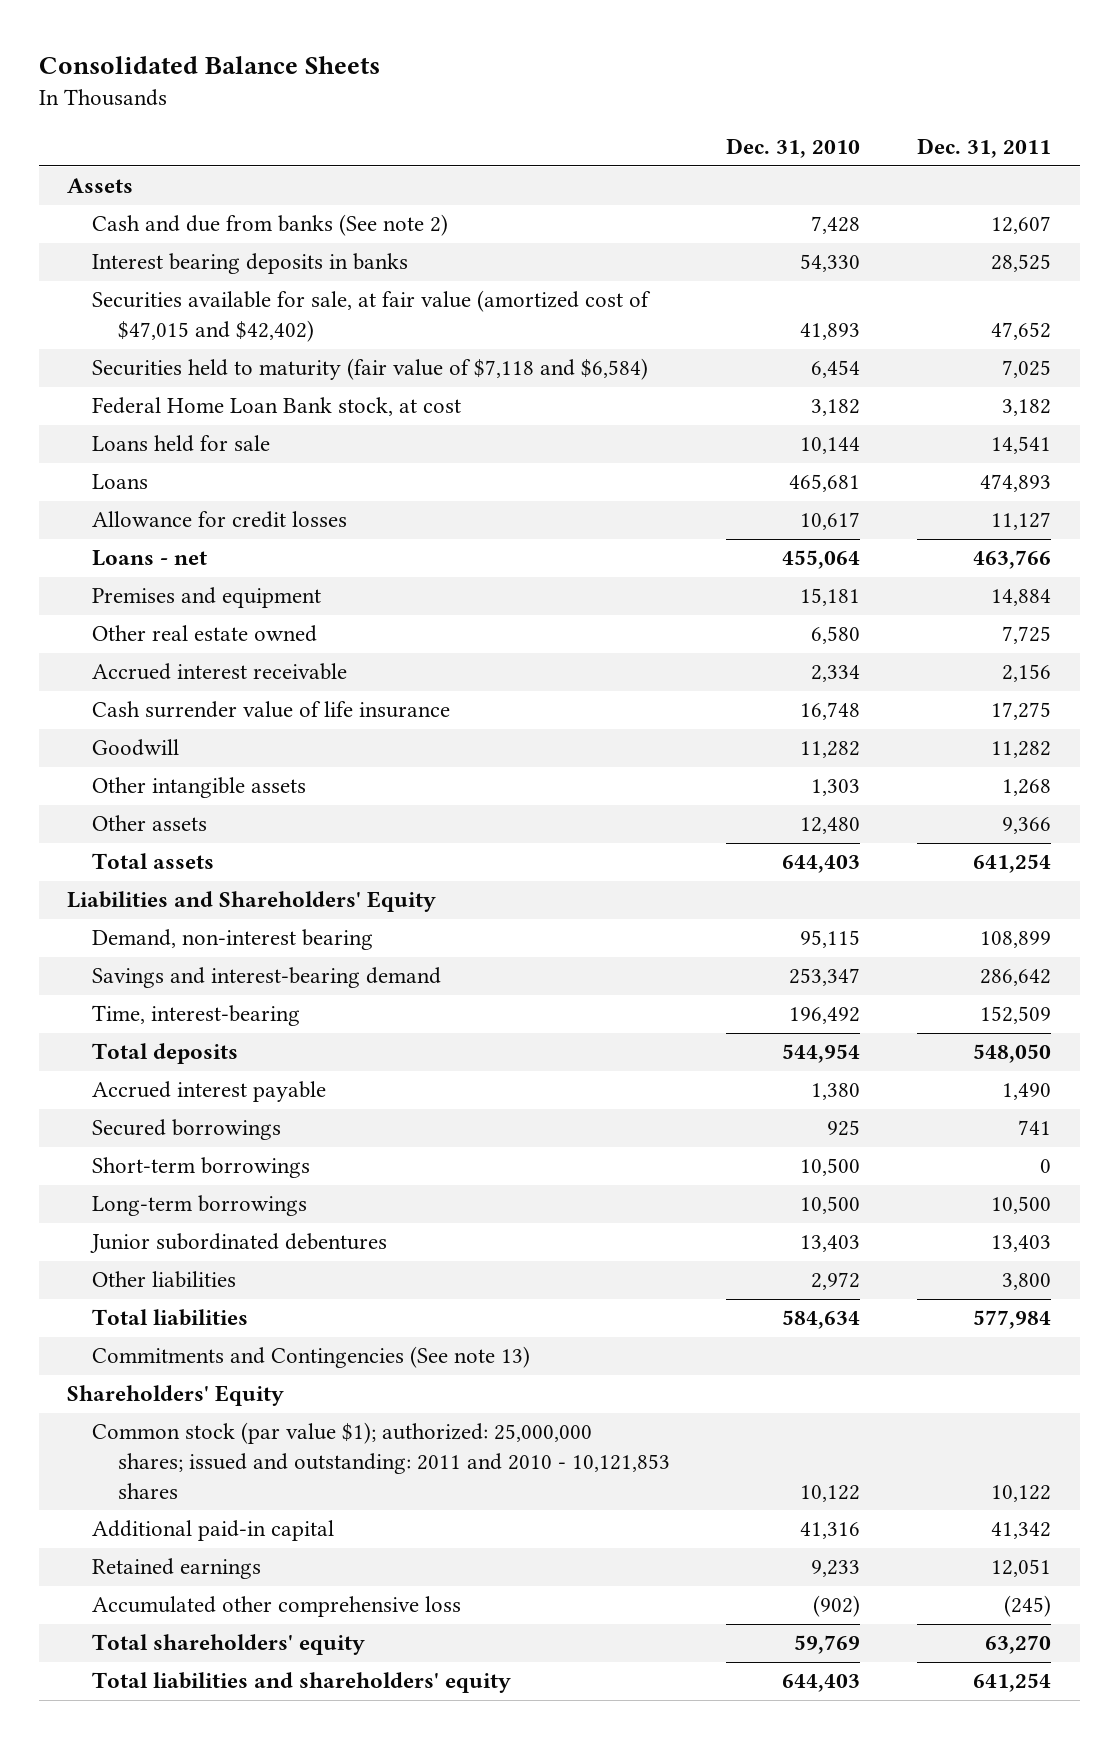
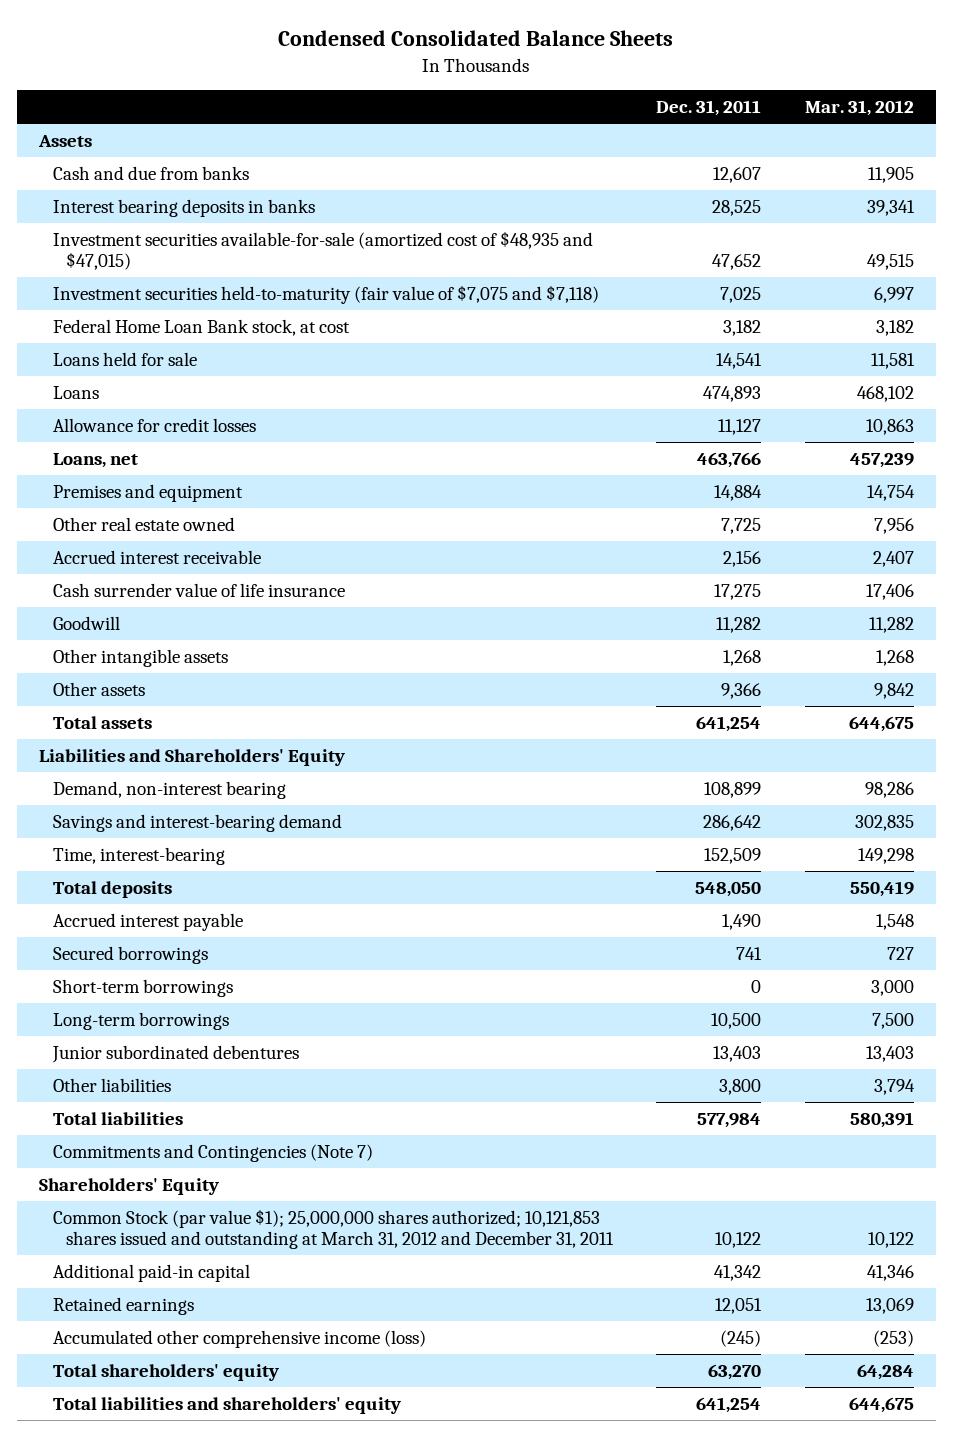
[38,56,380,75] Consolidated Balance Sheets -> [278,30,674,47] Condensed Consolidated Balance Sheets
[726,138,861,159] Dec. 31, 2010 -> none
none -> [804,100,914,117] Mar. 31, 2012
[92,214,449,237] Cash and due from banks (See note 2) -> [52,165,249,180] Cash and due from banks
[92,290,652,343] Securities available for sale, at fair value (amortized cost of $47,015 and $42,402) -> [52,230,593,271] Investment securities available-for-sale (amortized cost of $48,935 and $47,015)
[92,358,649,381] Securities held to maturity (fair value of $7,118 and $6,584) -> [52,284,599,304] Investment securities held-to-maturity (fair value of $7,075 and $7,118)
[92,550,208,567] Loans - net -> [52,452,138,468] Loans, net
[92,1346,531,1369] Commitments and Contingencies (See note 13) -> [52,1143,373,1162] Commitments and Contingencies (Note 7)
[92,1422,670,1499] Common stock (par value $1); authorized: 25,000,000 shares; issued and outstanding: 2011 and 2010 - 10,121,853 shares -> [52,1208,615,1250] Common Stock (par value $1); 25,000,000 shares authorized; 10,121,853 shares issued and outstanding at March 31, 2012 and December 31, 2011
[92,1596,462,1618] Accumulated other comprehensive loss -> [52,1329,426,1348] Accumulated other comprehensive income (loss)

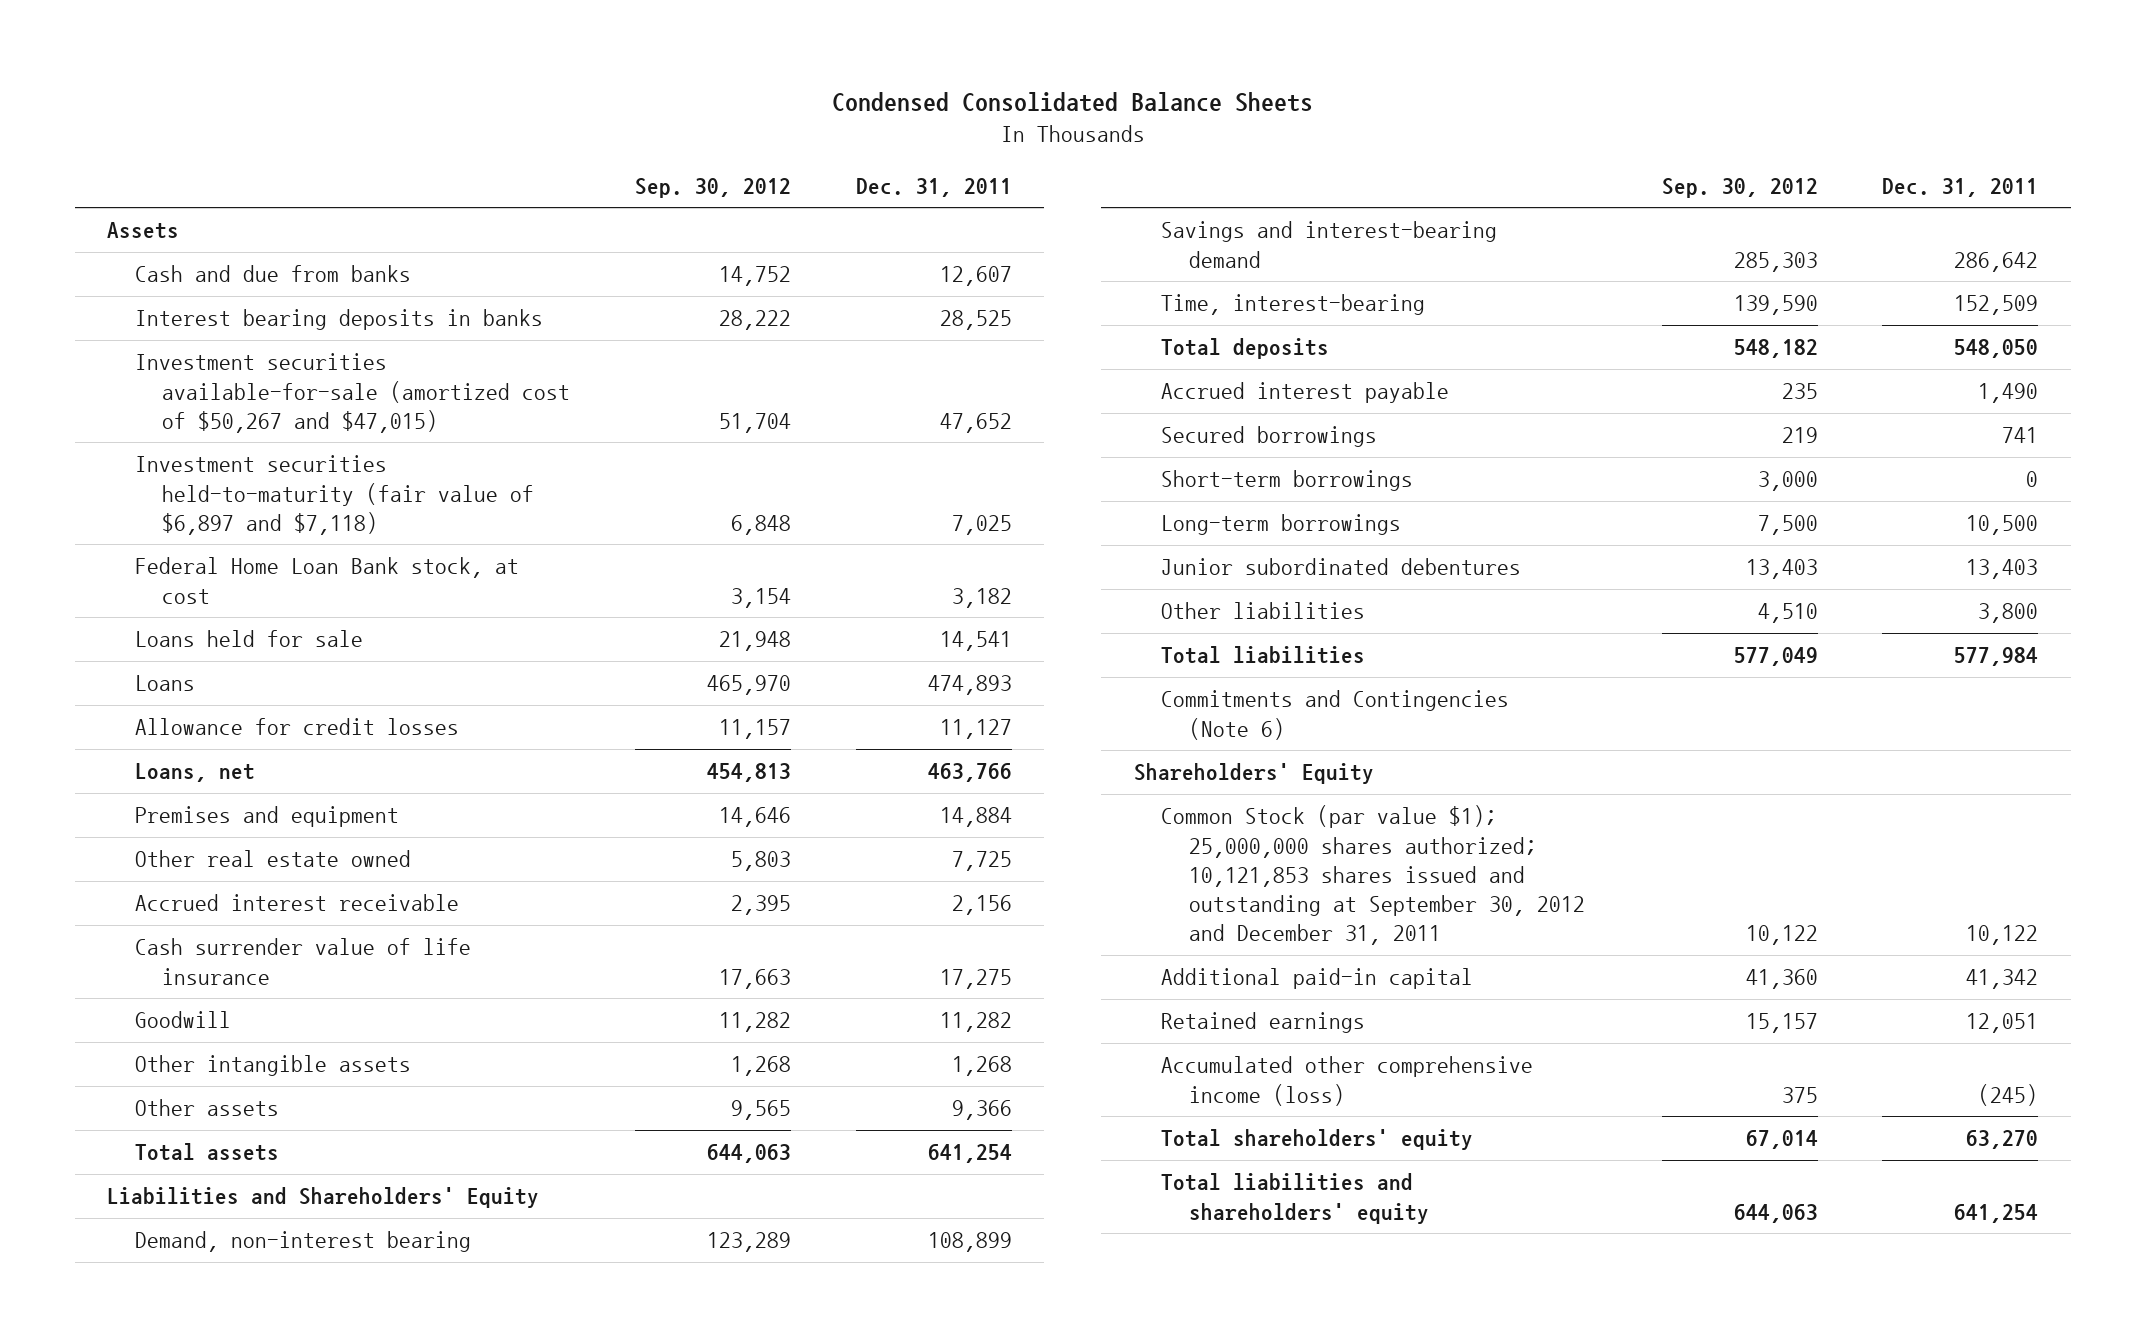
[804,100,914,117] Mar. 31, 2012 -> none
none -> [634,177,791,198] Sep. 30, 2012
[52,230,593,271] Investment securities available-for-sale (amortized cost of $48,935 and $47,015) -> [134,353,571,433] Investment securities available-for-sale (amortized cost of $50,267 and $47,015)
[52,284,599,304] Investment securities held-to-maturity (fair value of $7,075 and $7,118) -> [134,455,535,535] Investment securities held-to-maturity (fair value of $6,897 and $7,118)
[52,1143,373,1162] Commitments and Contingencies (Note 7) -> [1161,690,1510,740] Commitments and Contingencies (Note 6)
[52,1208,615,1250] Common Stock (par value $1); 25,000,000 shares authorized; 10,121,853 shares issued and outstanding at March 31, 2012 and December 31, 2011 -> [1161,805,1585,946] Common Stock (par value $1); 25,000,000 shares authorized; 10,121,853 shares issued and outstanding at September 30, 2012 and December 31, 2011

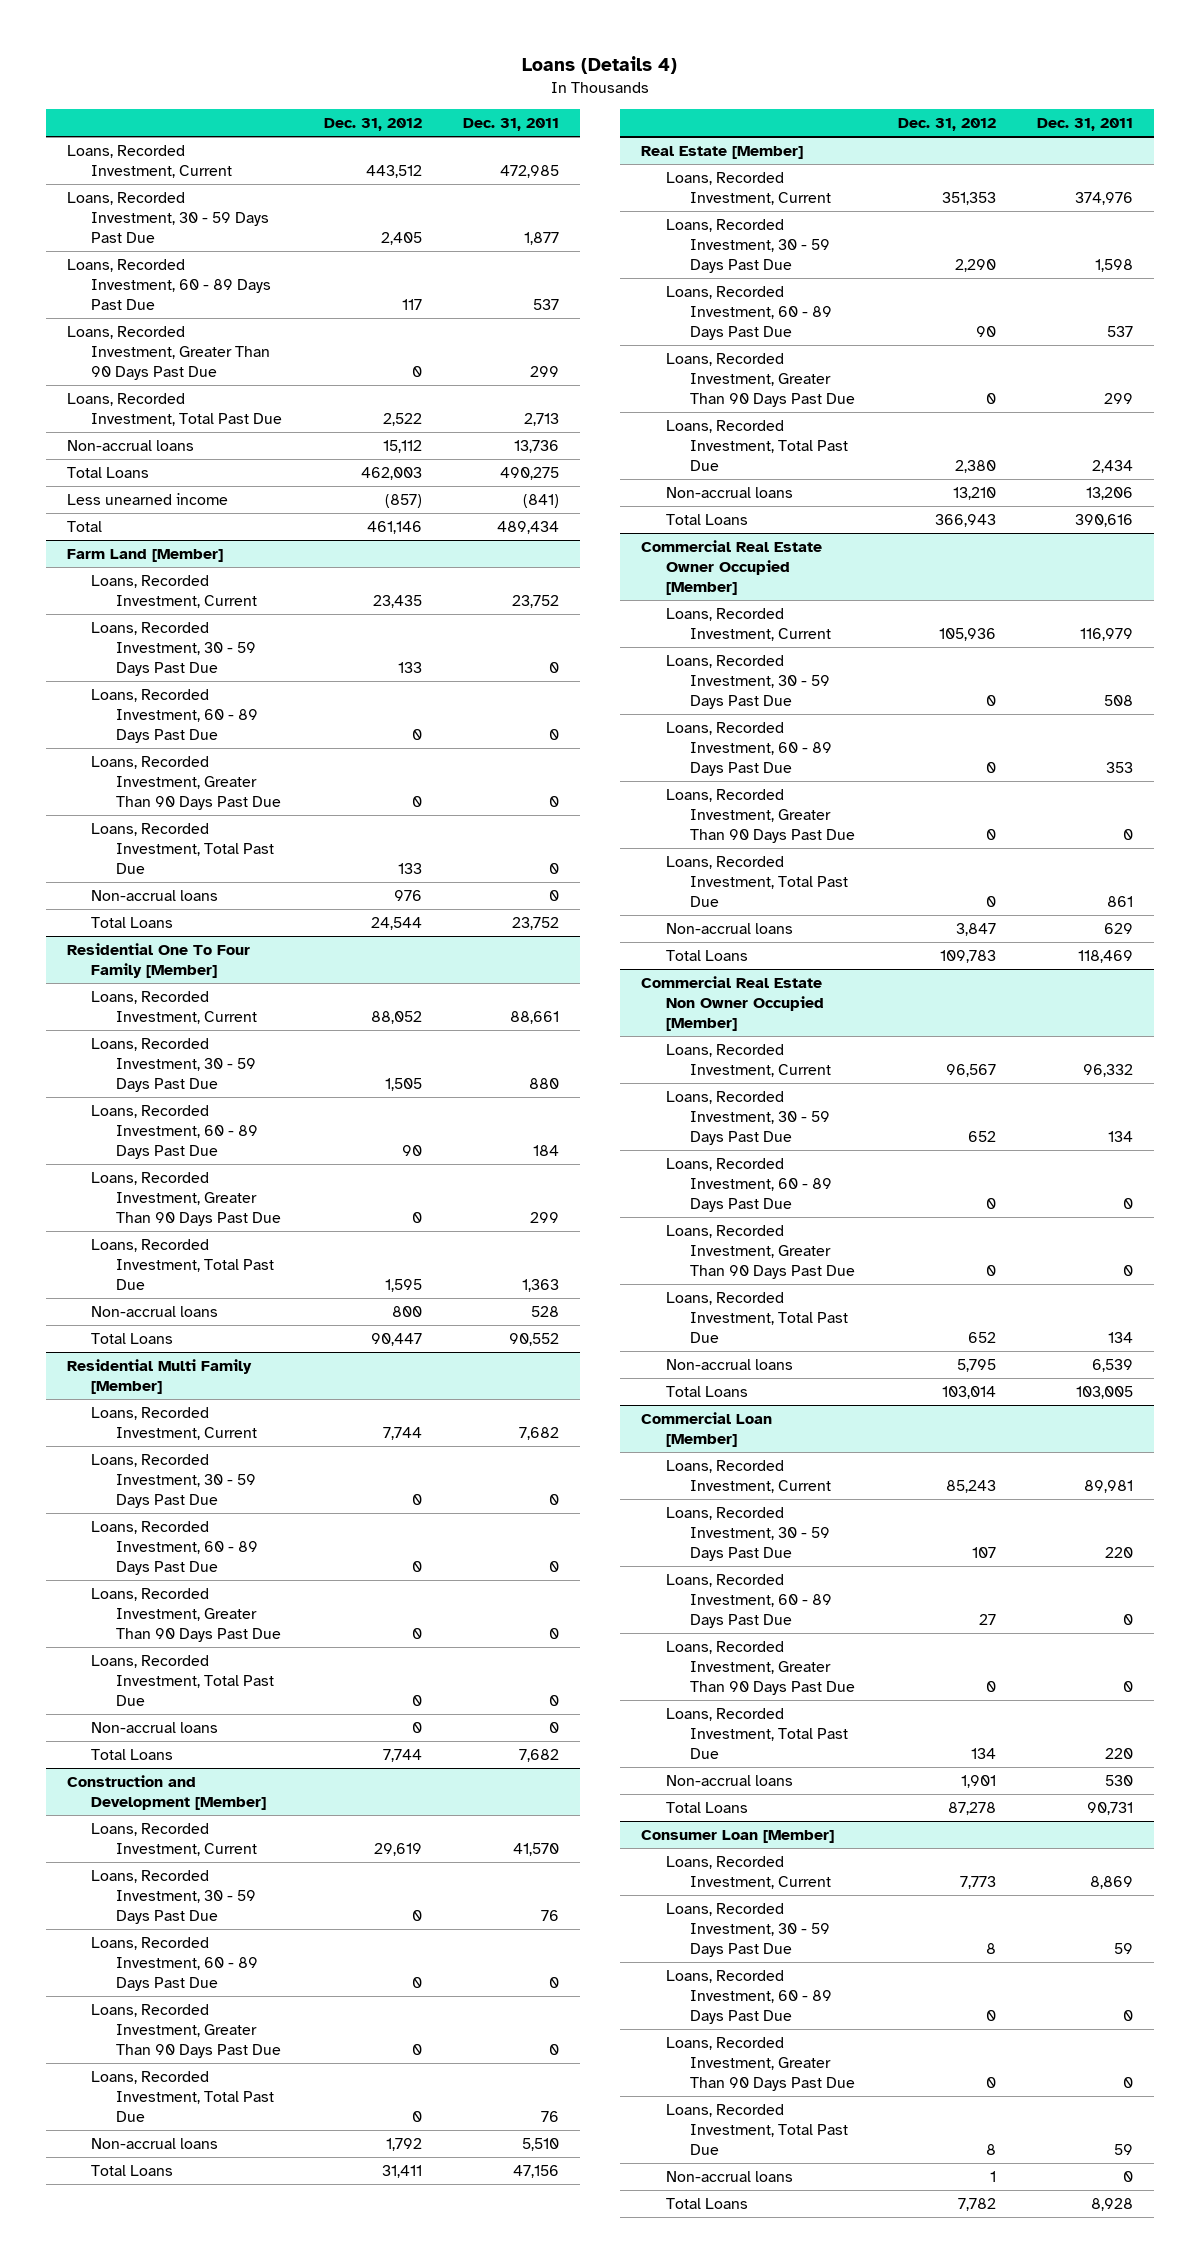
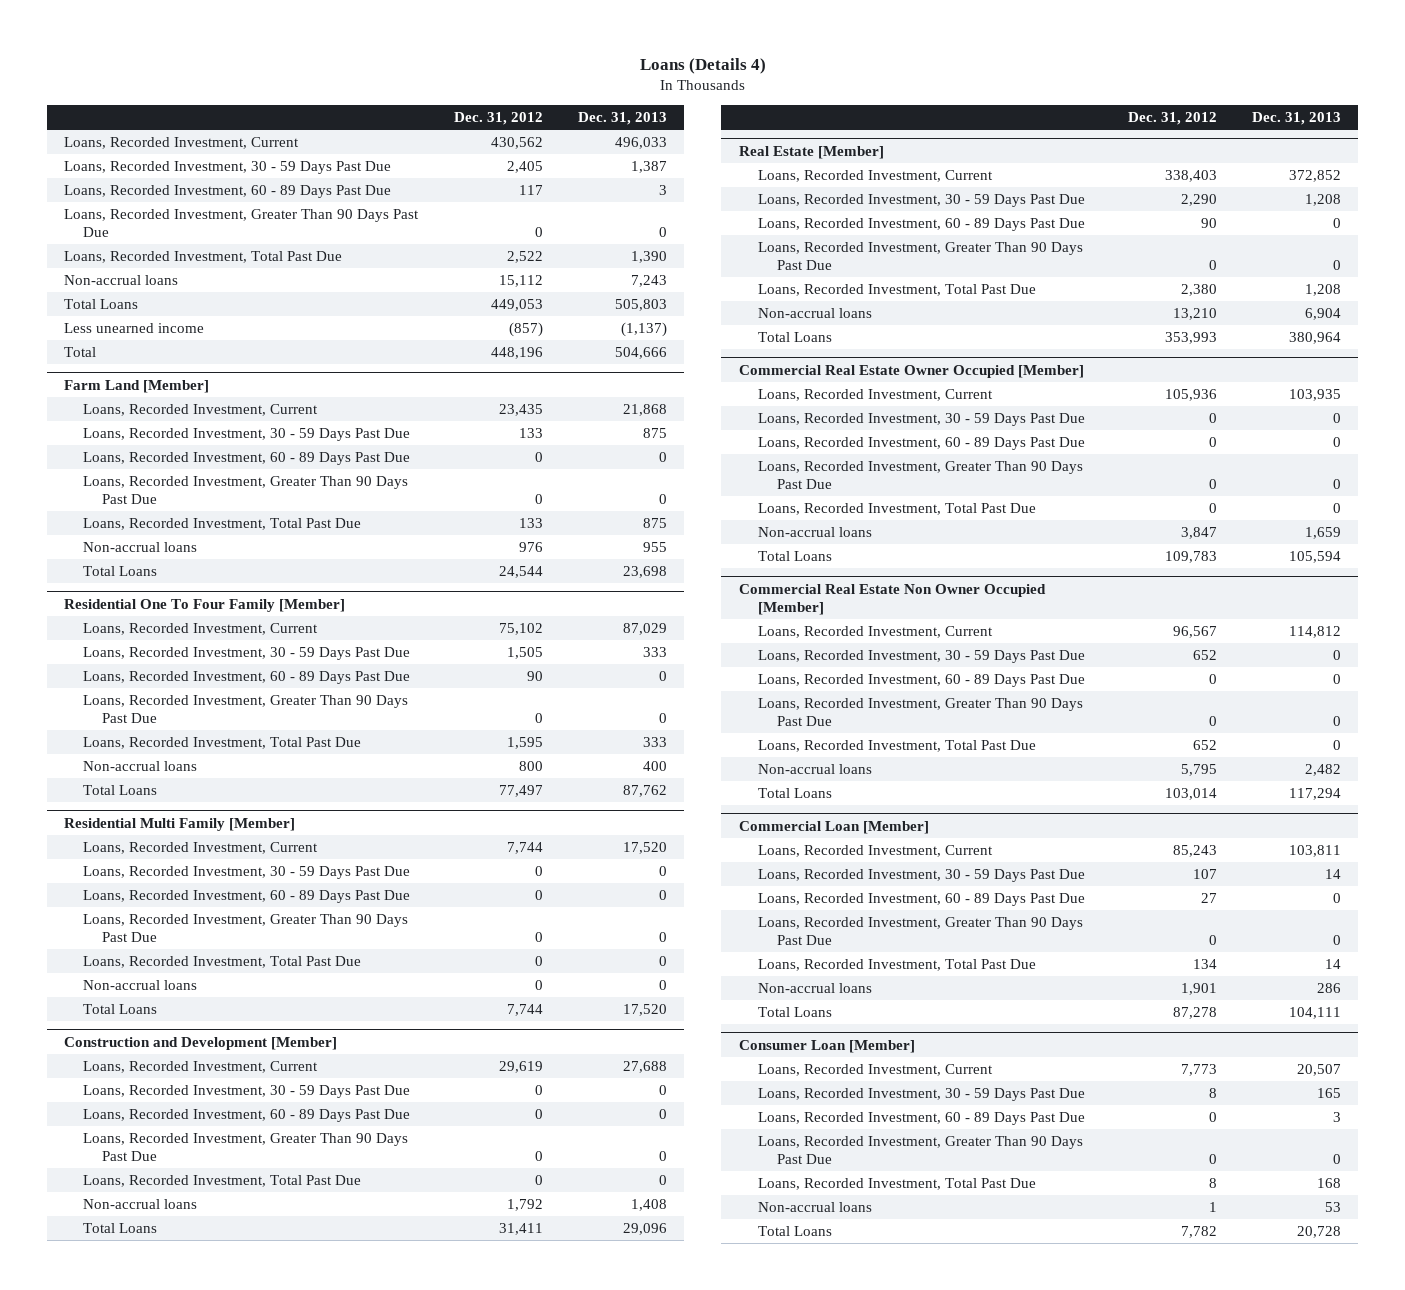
[463,118,560,132] Dec. 31, 2011 -> none
none -> [577,111,667,125] Dec. 31, 2013
[365,165,422,179] 443,512 -> [490,136,543,149] 430,562
[360,467,422,481] 462,003 -> [490,298,543,311] 449,053
[366,521,422,535] 461,146 -> [490,346,543,359] 448,196
[370,1011,422,1025] 88,052 -> [498,622,543,635] 75,102
[370,1333,422,1347] 90,447 -> [498,784,543,797] 77,497
[941,192,996,206] 351,353 -> [1164,169,1217,182] 338,403
[934,514,996,528] 366,943 -> [1164,331,1217,344] 353,993

